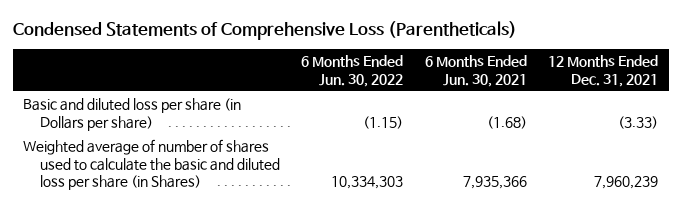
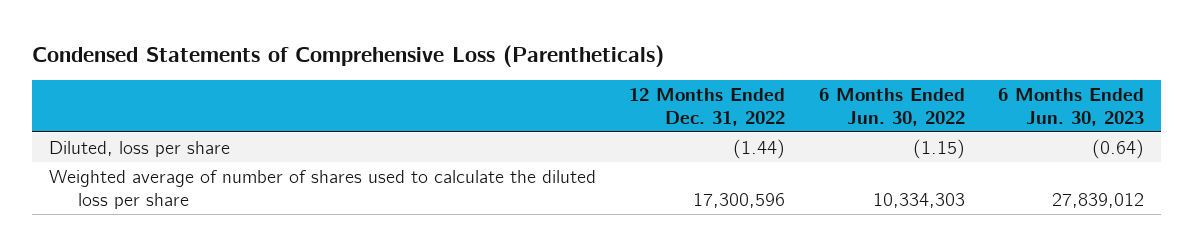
[424,55,527,87] 6 Months Ended Jun. 30, 2021 -> none
[548,55,659,87] 12 Months Ended Dec. 31, 2021 -> none
none -> [629,88,786,127] 12 Months Ended Dec. 31, 2022
none -> [998,88,1145,127] 6 Months Ended Jun. 30, 2023
[23,98,242,131] Basic and diluted loss per share (in Dollars per share) -> [49,140,231,157] Diluted, loss per share
[23,139,280,190] Weighted average of number of shares used to calculate the basic and diluted loss per share (in Shares) -> [49,169,597,209] Weighted average of number of shares used to calculate the diluted loss per share

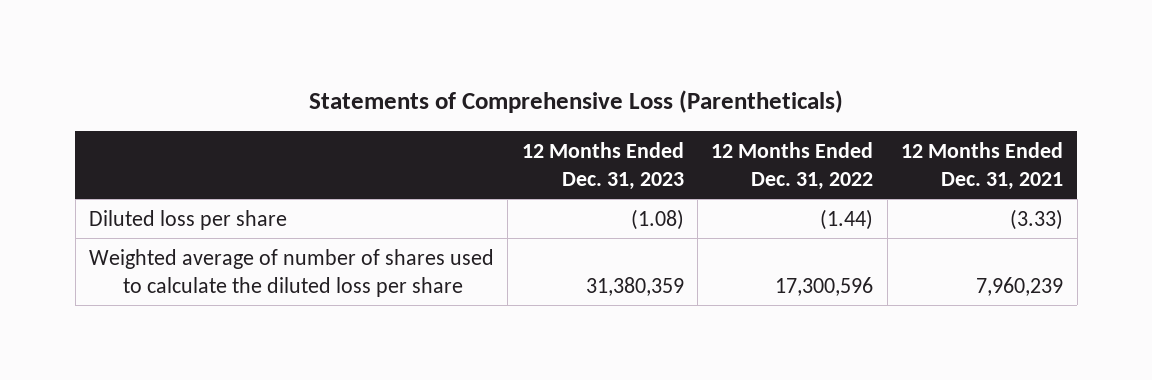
[32,44,665,67] Condensed Statements of Comprehensive Loss (Parentheticals) -> [309,90,844,114] Statements of Comprehensive Loss (Parentheticals)
[818,88,965,127] 6 Months Ended Jun. 30, 2022 -> none
[998,88,1145,127] 6 Months Ended Jun. 30, 2023 -> none
none -> [521,141,684,190] 12 Months Ended Dec. 31, 2023
none -> [901,141,1064,190] 12 Months Ended Dec. 31, 2021
[49,140,231,157] Diluted, loss per share -> [89,209,288,230] Diluted loss per share

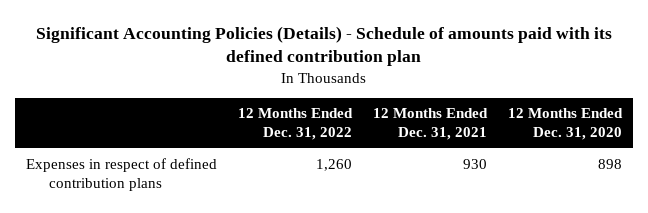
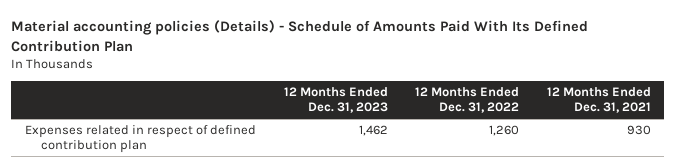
[35,25,612,67] Significant Accounting Policies (Details) - Schedule of amounts paid with its defined contribution plan -> [11,19,589,52] Material accounting policies (Details) - Schedule of Amounts Paid With Its Defined Contribution Plan
[508,108,624,141] 12 Months Ended Dec. 31, 2020 -> none
none -> [283,86,388,113] 12 Months Ended Dec. 31, 2023
[25,158,217,192] Expenses in respect of defined contribution plans -> [24,125,256,154] Expenses related in respect of defined contribution plan

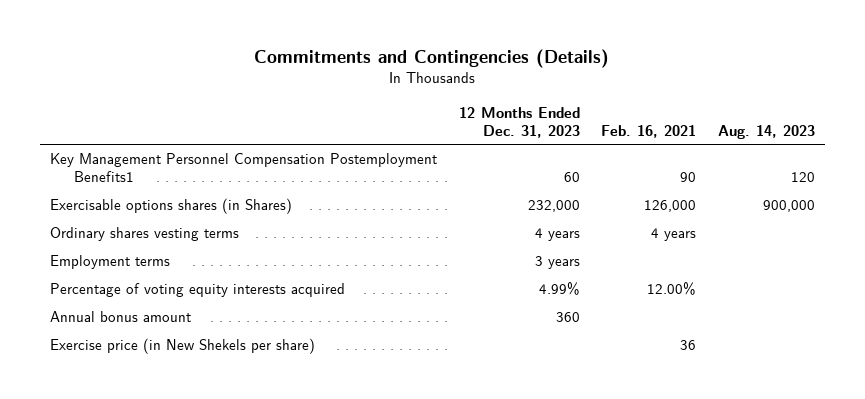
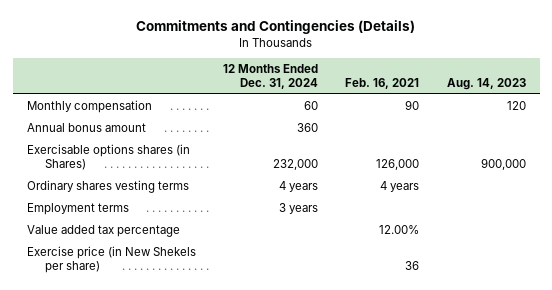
[458,106,580,138] 12 Months Ended Dec. 31, 2023 -> none
none -> [223,64,319,90] 12 Months Ended Dec. 31, 2024
[50,153,438,183] Key Management Personnel Compensation Postemployment Benefits1 -> [26,100,152,114] Monthly compensation
[50,311,192,323] Annual bonus amount -> [26,123,146,133] Annual bonus amount
[50,283,346,298] Percentage of voting equity interests acquired -> none
none -> [26,225,180,238] Value added tax percentage

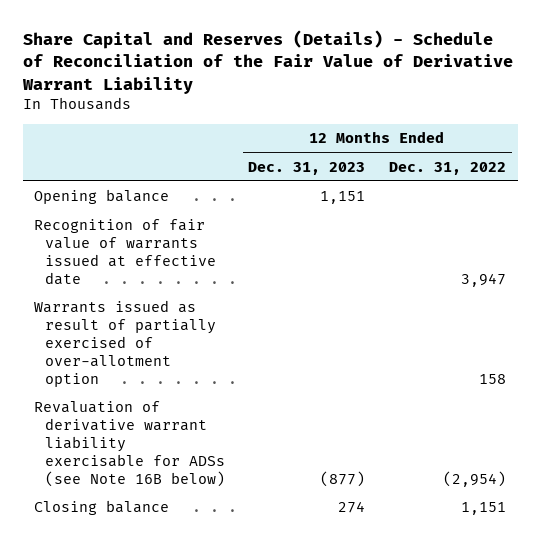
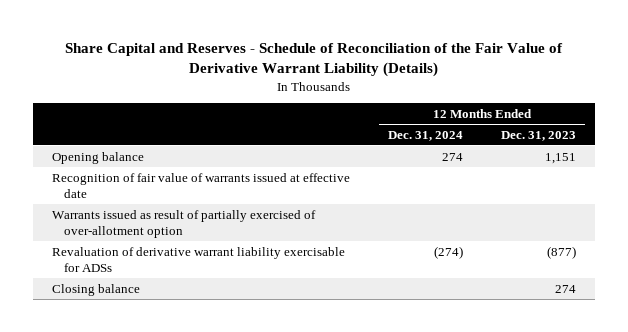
[21,29,513,94] Share Capital and Reserves (Details) - Schedule of Reconciliation of the Fair Value of Derivative Warrant Liability -> [65,43,564,78] Share Capital and Reserves - Schedule of Reconciliation of the Fair Value of Derivative Warrant Liability (Details)
[389,161,507,175] Dec. 31, 2022 -> none
none -> [388,130,464,141] Dec. 31, 2024
[34,401,225,487] Revaluation of derivative warrant liability exercisable for ADSs (see Note 16B below) -> [52,246,346,273] Revaluation of derivative warrant liability exercisable for ADSs

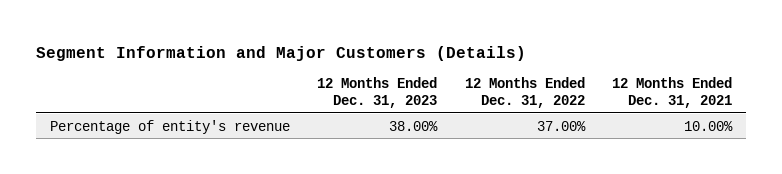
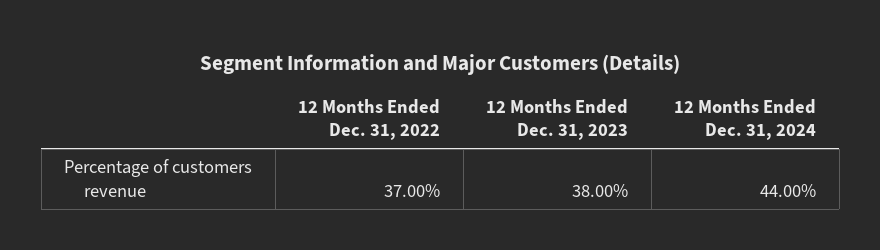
[612,77,733,109] 12 Months Ended Dec. 31, 2021 -> none
none -> [674,98,817,140] 12 Months Ended Dec. 31, 2024
[49,119,290,134] Percentage of entity's revenue -> [64,159,253,197] Percentage of customers revenue

